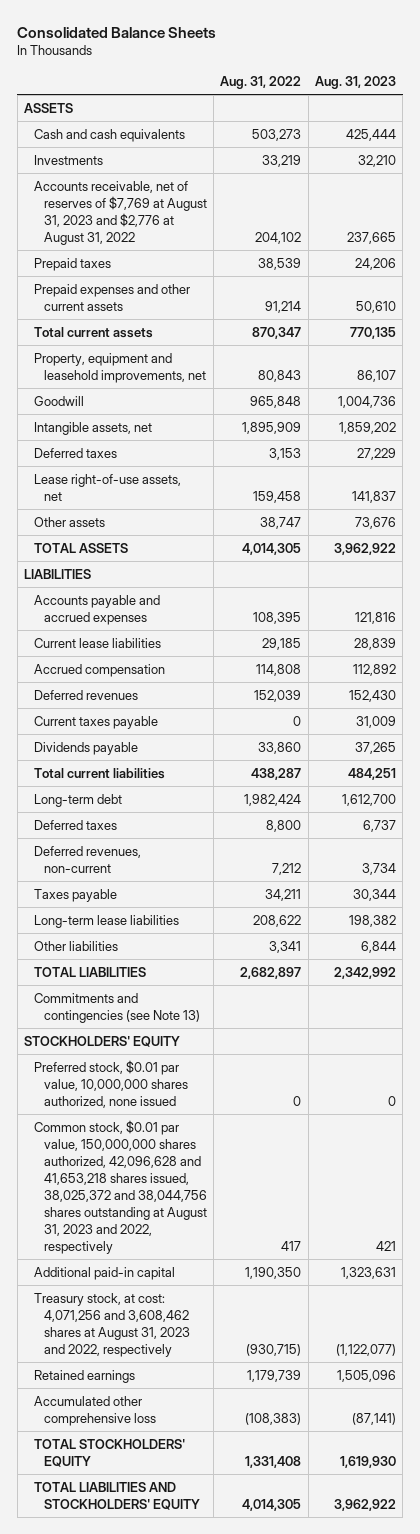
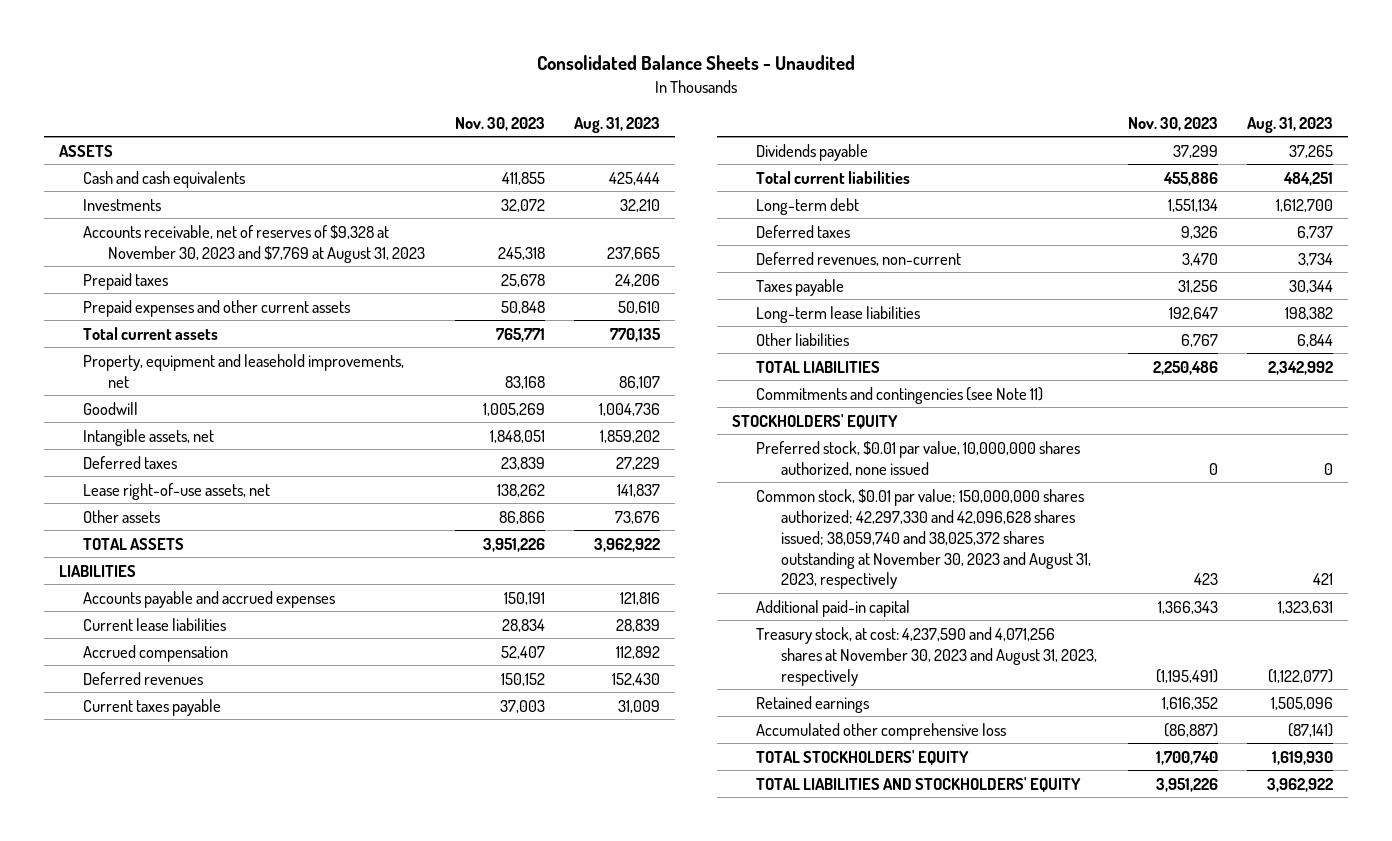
[17,26,217,38] Consolidated Balance Sheets -> [537,55,856,71] Consolidated Balance Sheets - Unaudited
[220,76,302,90] Aug. 31, 2022 -> none
none -> [454,116,545,131] Nov. 30, 2023
[33,180,207,245] Accounts receivable, net of reserves of $7,769 at August 31, 2023 and $2,776 at August 31, 2022 -> [83,224,425,263] Accounts receivable, net of reserves of $9,328 at November 30, 2023 and $7,769 at August 31, 2023
[33,992,200,1023] Commitments and contingencies (see Note 13) -> [756,386,1044,404] Commitments and contingencies (see Note 11)
[33,1119,207,1254] Common stock, $0.01 par value, 150,000,000 shares authorized, 42,096,628 and 41,653,218 shares issued, 38,025,372 and 38,044,756 shares outstanding at August 31, 2023 and 2022, respectively -> [756,488,1091,590] Common stock, $0.01 par value; 150,000,000 shares authorized; 42,297,330 and 42,096,628 shares issued; 38,059,740 and 38,025,372 shares outstanding at November 30, 2023 and August 31, 2023, respectively
[33,1292,190,1357] Treasury stock, at cost: 4,071,256 and 3,608,462 shares at August 31, 2023 and 2022, respectively -> [756,626,1097,686] Treasury stock, at cost: 4,237,590 and 4,071,256 shares at November 30, 2023 and August 31, 2023, respectively

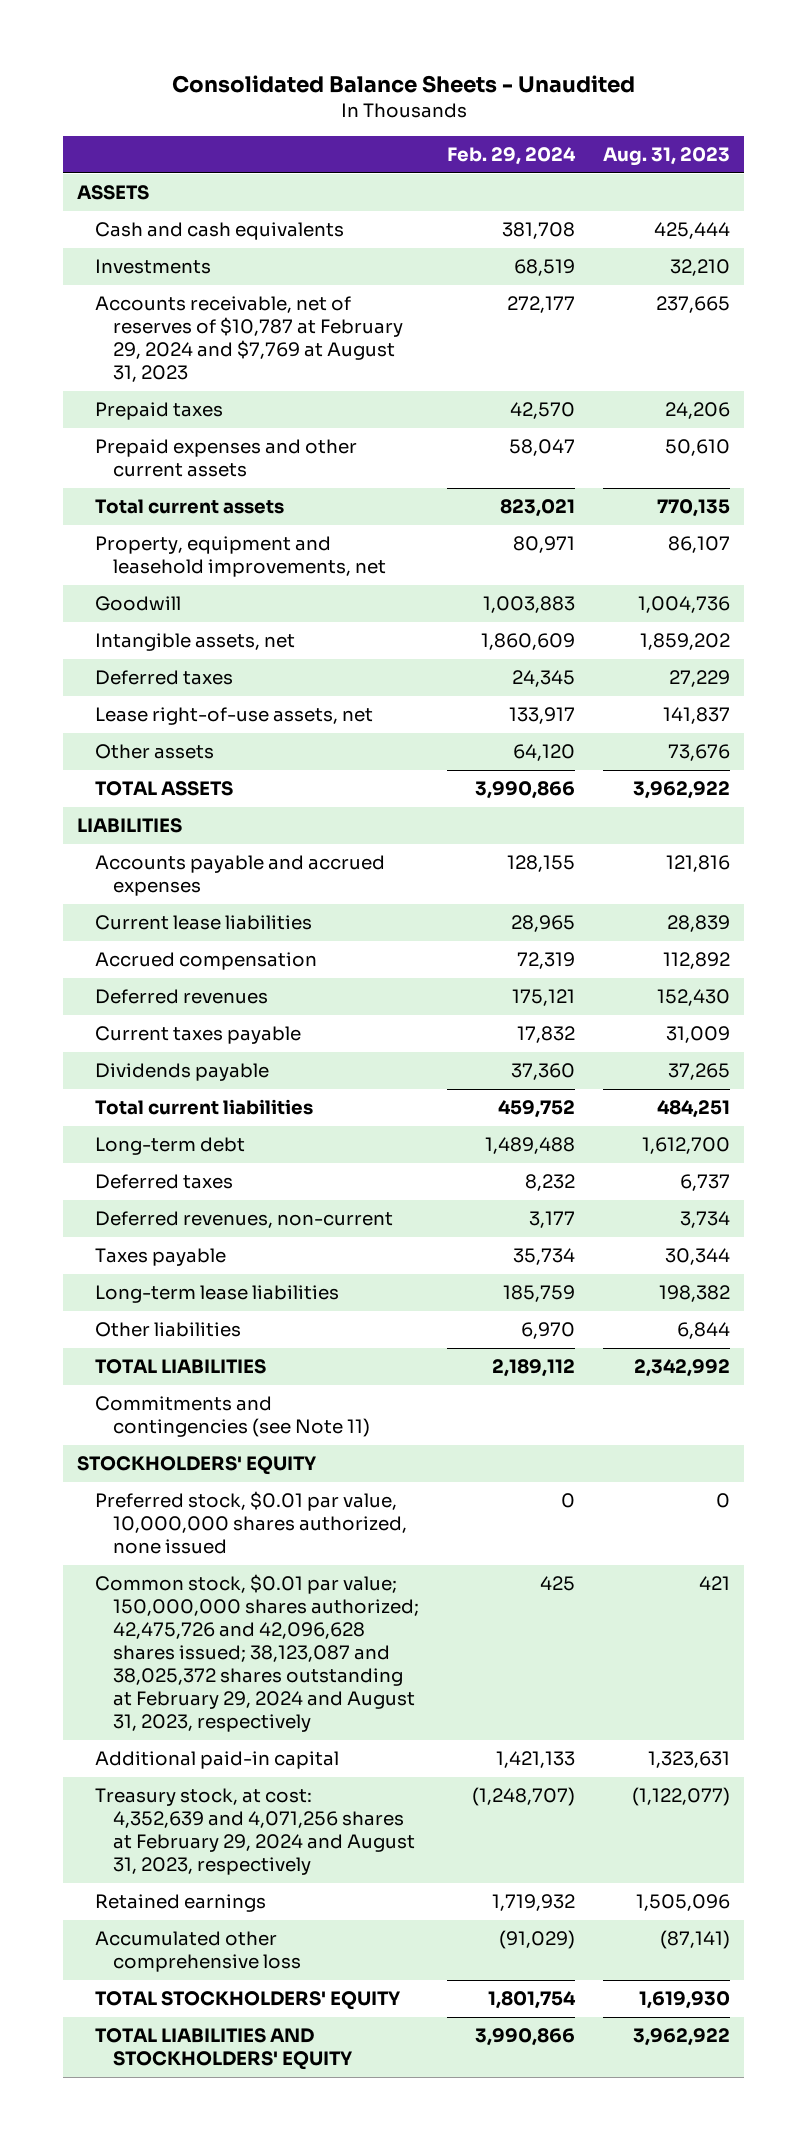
[454,116,545,131] Nov. 30, 2023 -> none
none -> [447,146,577,165] Feb. 29, 2024
[83,224,425,263] Accounts receivable, net of reserves of $9,328 at November 30, 2023 and $7,769 at August 31, 2023 -> [94,296,404,383] Accounts receivable, net of reserves of $10,787 at February 29, 2024 and $7,769 at August 31, 2023
[756,488,1091,590] Common stock, $0.01 par value; 150,000,000 shares authorized; 42,297,330 and 42,096,628 shares issued; 38,059,740 and 38,025,372 shares outstanding at November 30, 2023 and August 31, 2023, respectively -> [94,1574,420,1733] Common stock, $0.01 par value; 150,000,000 shares authorized; 42,475,726 and 42,096,628 shares issued; 38,123,087 and 38,025,372 shares outstanding at February 29, 2024 and August 31, 2023, respectively
[756,626,1097,686] Treasury stock, at cost: 4,237,590 and 4,071,256 shares at November 30, 2023 and August 31, 2023, respectively -> [94,1788,416,1876] Treasury stock, at cost: 4,352,639 and 4,071,256 shares at February 29, 2024 and August 31, 2023, respectively

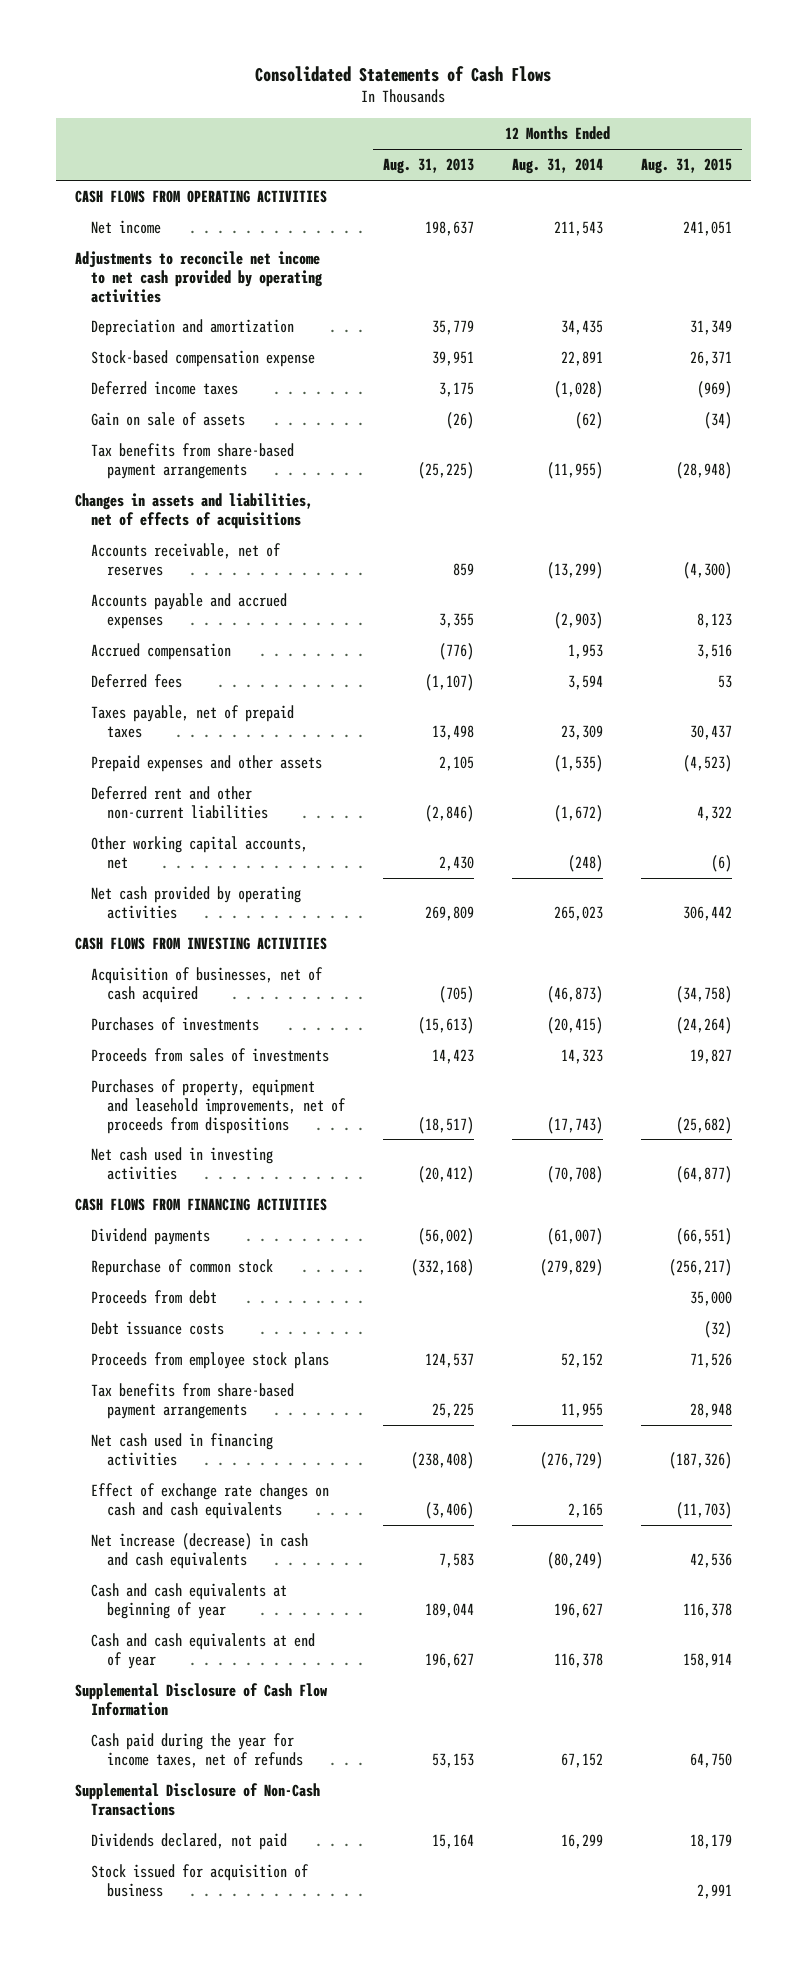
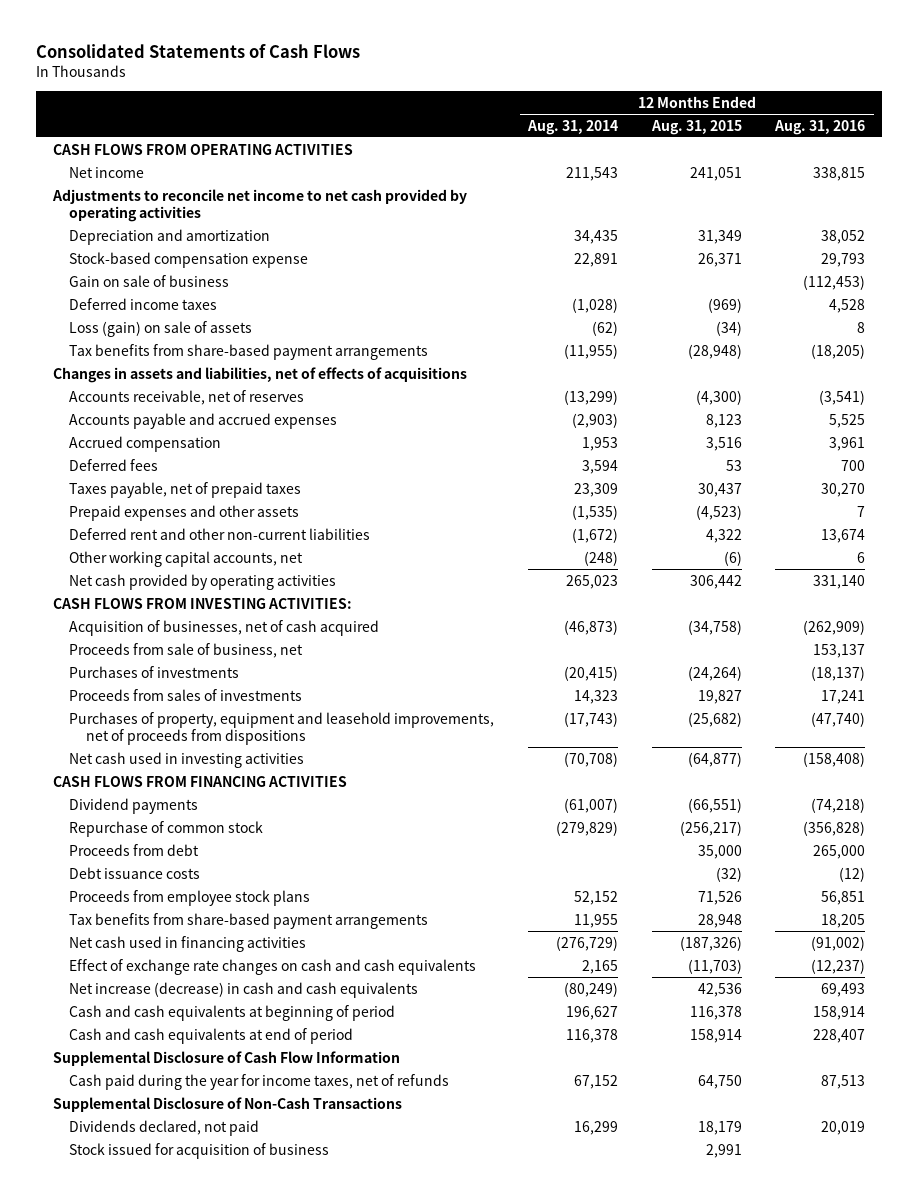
[383,158,475,175] Aug. 31, 2013 -> none
none -> [774,119,866,135] Aug. 31, 2016
none -> [69,274,230,287] Gain on sale of business
[90,412,245,427] Gain on sale of assets -> [69,320,253,337] Loss (gain) on sale of assets
[74,937,327,951] CASH FLOWS FROM INVESTING ACTIVITIES -> [52,597,352,609] CASH FLOWS FROM INVESTING ACTIVITIES:
none -> [69,642,304,658] Proceeds from sale of business, net
[90,1583,287,1619] Cash and cash equivalents at beginning of year -> [69,1004,396,1021] Cash and cash equivalents at beginning of period
[90,1633,315,1669] Cash and cash equivalents at end of year -> [69,1027,354,1044] Cash and cash equivalents at end of period

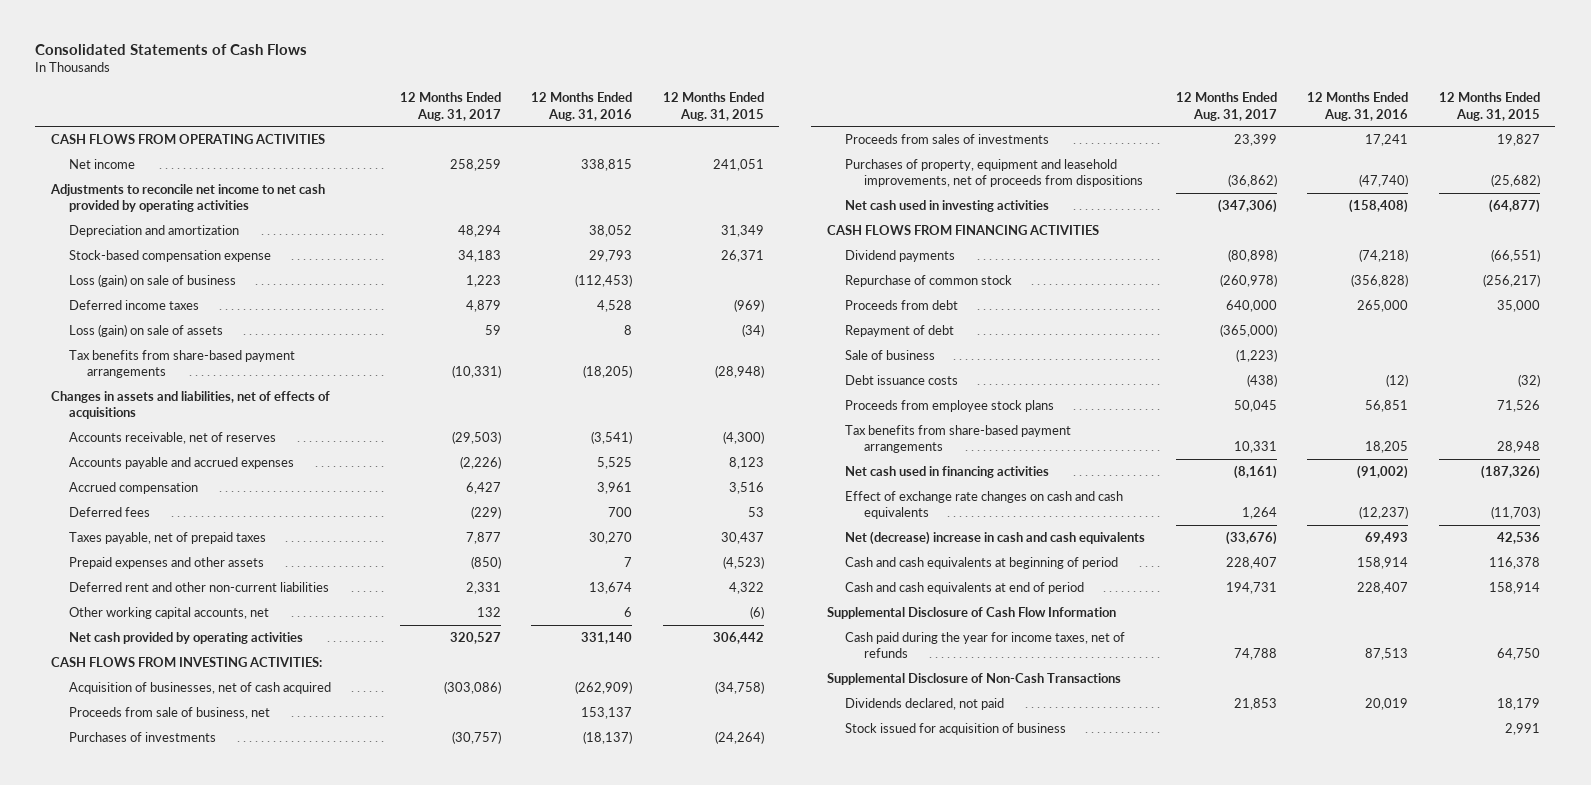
[527,119,619,135] Aug. 31, 2014 -> none
none -> [399,92,501,121] 12 Months Ended Aug. 31, 2017
[69,274,230,287] Gain on sale of business -> [69,274,237,288] Loss (gain) on sale of business
none -> [845,325,955,338] Repayment of debt
none -> [845,350,936,361] Sale of business
[69,981,419,998] Net increase (decrease) in cash and cash equivalents -> [845,531,1146,546] Net (decrease) increase in cash and cash equivalents

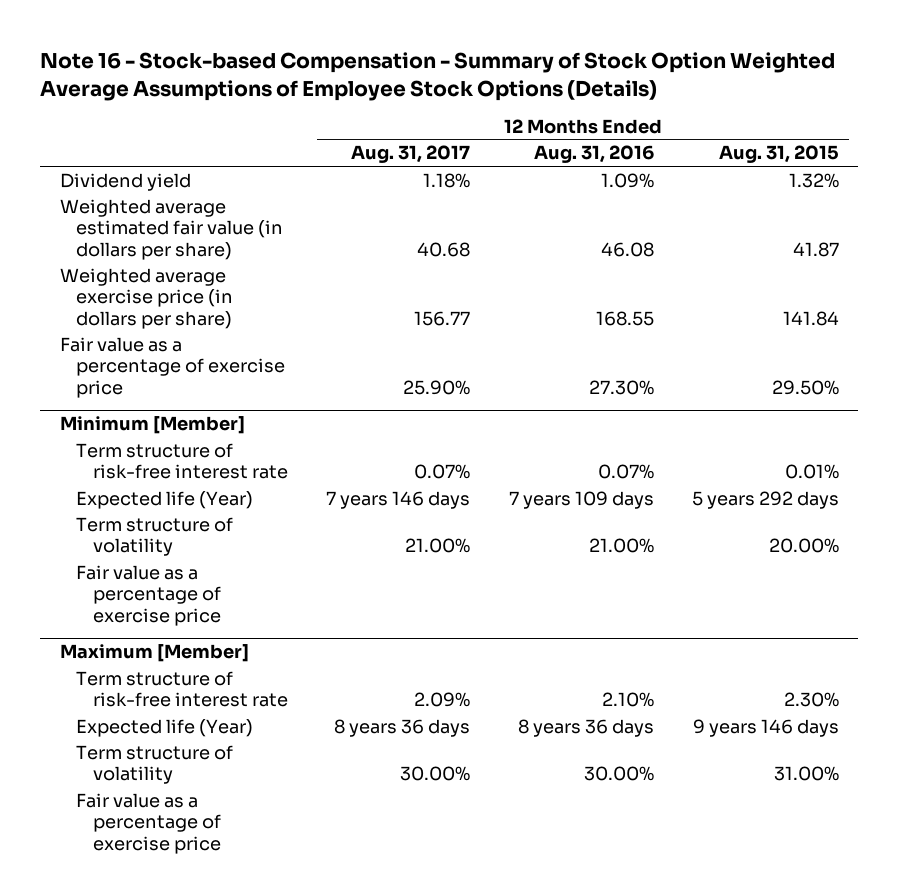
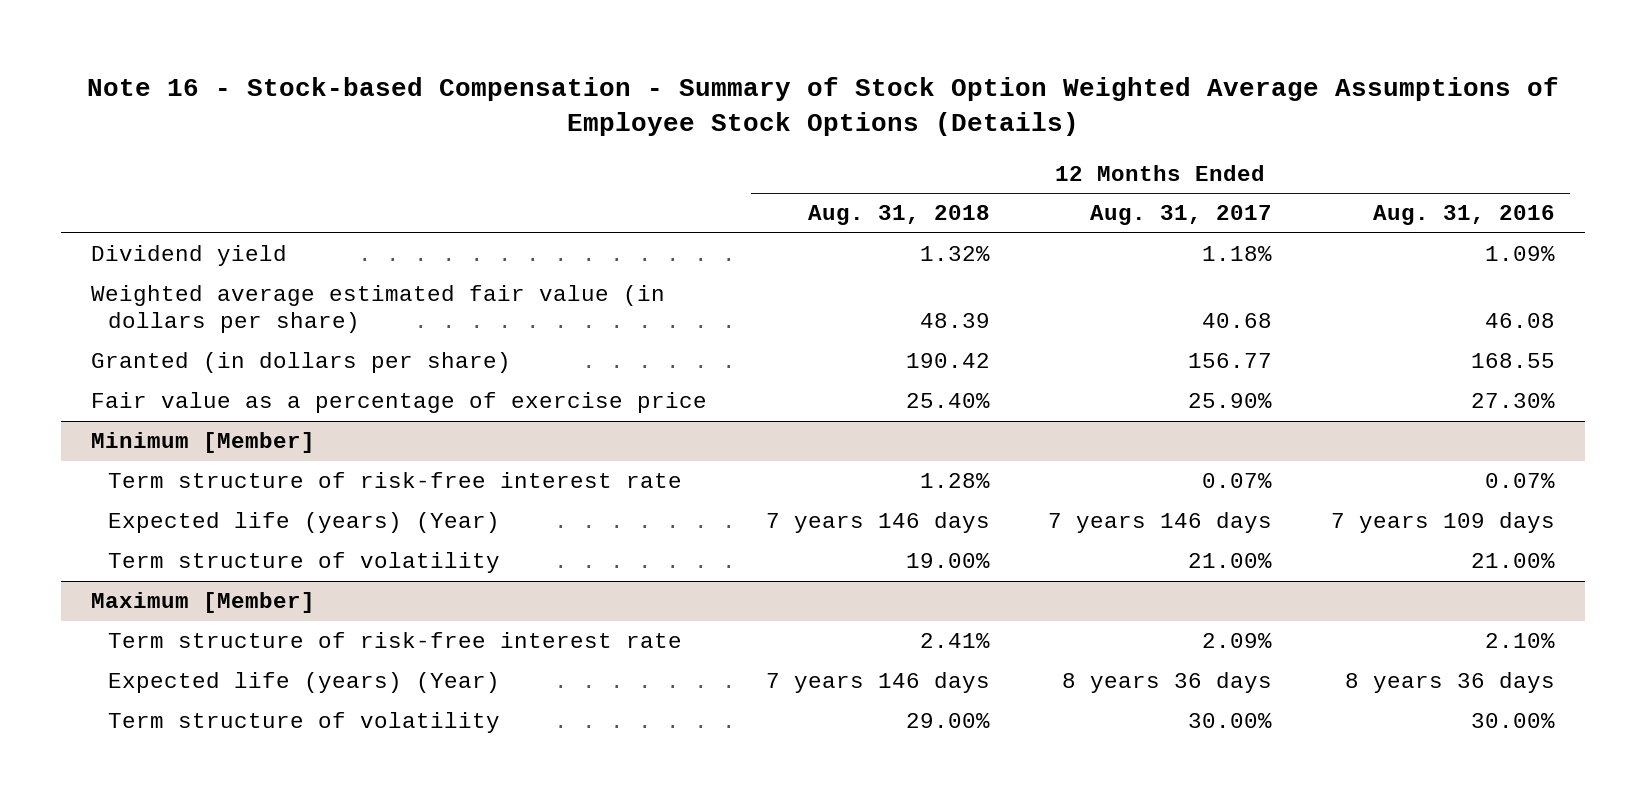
[719,145,840,164] Aug. 31, 2015 -> none
none -> [807,205,990,226] Aug. 31, 2018
[59,267,234,329] Weighted average exercise price (in dollars per share) -> [90,352,511,374] Granted (in dollars per share)
[76,490,254,509] Expected life (Year) -> [108,512,501,534] Expected life (years) (Year)
[76,564,221,626] Fair value as a percentage of exercise price -> none
[76,718,254,737] Expected life (Year) -> [108,672,501,694] Expected life (years) (Year)
[76,792,221,854] Fair value as a percentage of exercise price -> none

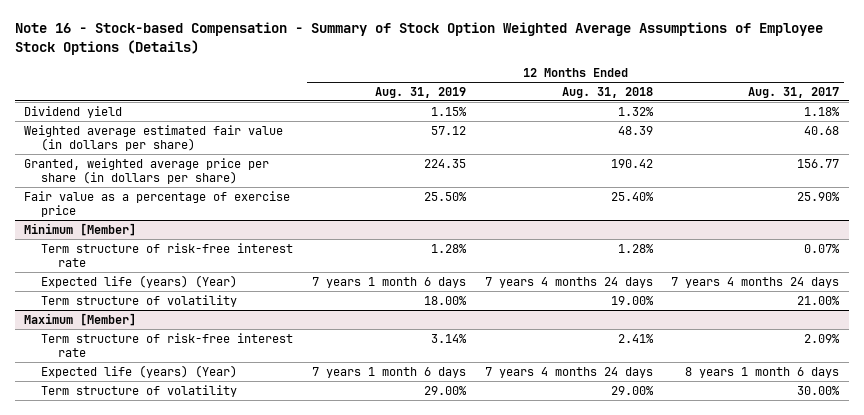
[1373,205,1556,226] Aug. 31, 2016 -> none
none -> [374,86,466,98] Aug. 31, 2019
[90,352,511,374] Granted (in dollars per share) -> [24,157,270,184] Granted, weighted average price per share (in dollars per share)
[765,512,990,534] 7 years 146 days -> [484,276,653,288] 7 years 4 months 24 days
[1048,512,1273,534] 7 years 146 days -> [671,276,840,288] 7 years 4 months 24 days
[765,672,990,694] 7 years 146 days -> [484,366,653,378] 7 years 4 months 24 days
[1062,672,1273,694] 8 years 36 days -> [685,366,840,378] 8 years 1 month 6 days

